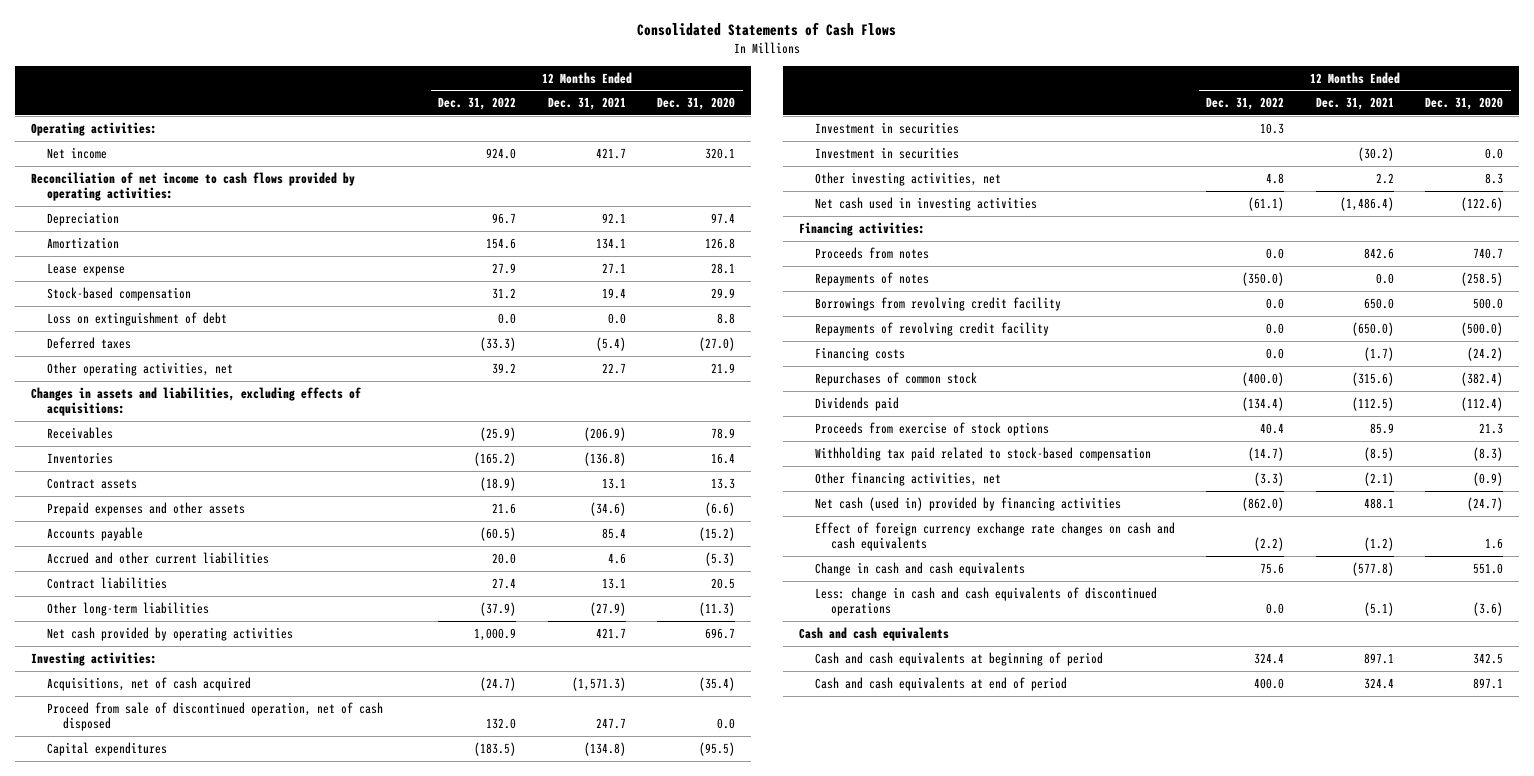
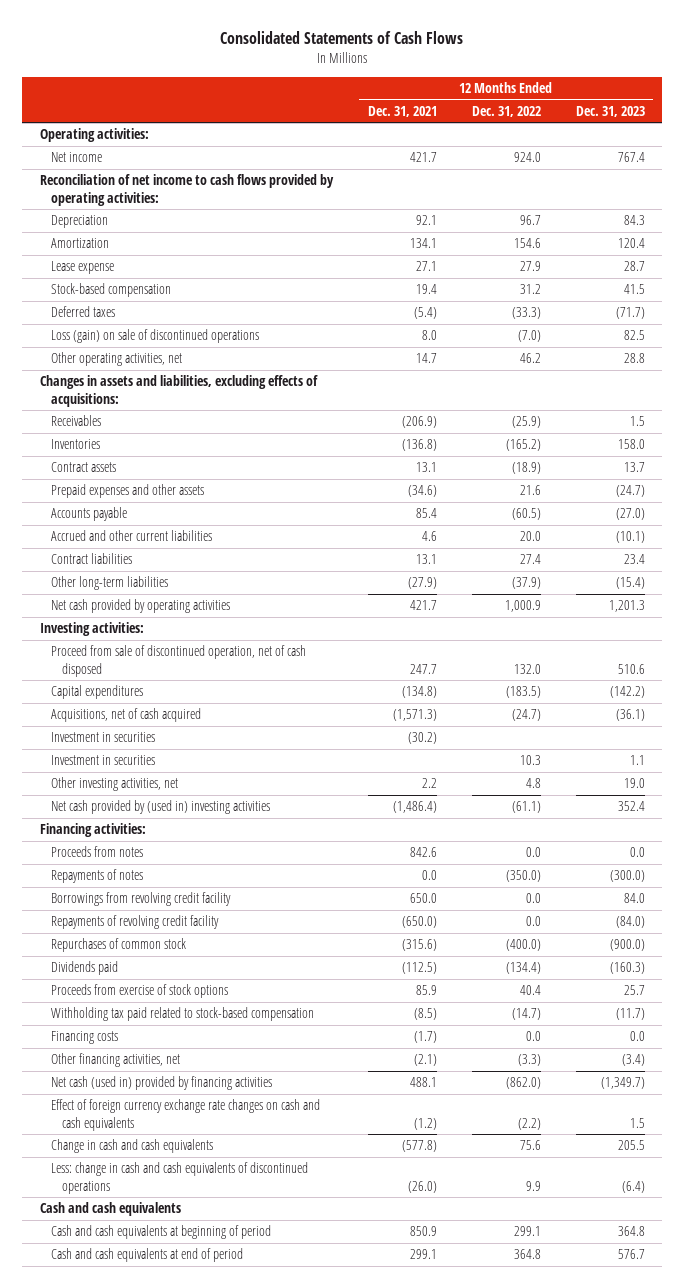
[656,97,735,111] Dec. 31, 2020 -> none
none -> [575,105,645,117] Dec. 31, 2023
[47,311,228,326] Loss on extinguishment of debt -> none
none -> [50,329,259,344] Loss (gain) on sale of discontinued operations
[492,362,517,374] 39.2 -> [519,353,541,364] 46.2
[601,362,626,374] 22.7 -> [415,353,437,364] 14.7
[47,676,252,691] Acquisitions, net of cash acquired -> [50,708,201,723] Acquisitions, net of cash acquired
[815,121,960,134] Investment in securities -> [50,755,155,766] Investment in securities
[815,196,1038,211] Net cash used in investing activities -> [50,800,270,815] Net cash provided by (used in) investing activities
[815,346,906,361] Financing costs -> [50,1031,118,1045] Financing costs
[1266,603,1285,615] 0.0 -> [525,1180,541,1191] 9.9
[1363,602,1394,617] (5.1) -> [407,1180,437,1193] (26.0)
[1254,652,1285,664] 324.4 -> [513,1226,541,1237] 299.1
[1363,652,1394,664] 897.1 -> [409,1226,437,1237] 850.9
[1254,677,1285,689] 400.0 -> [513,1249,541,1260] 364.8
[1363,677,1394,689] 324.4 -> [409,1249,437,1260] 299.1

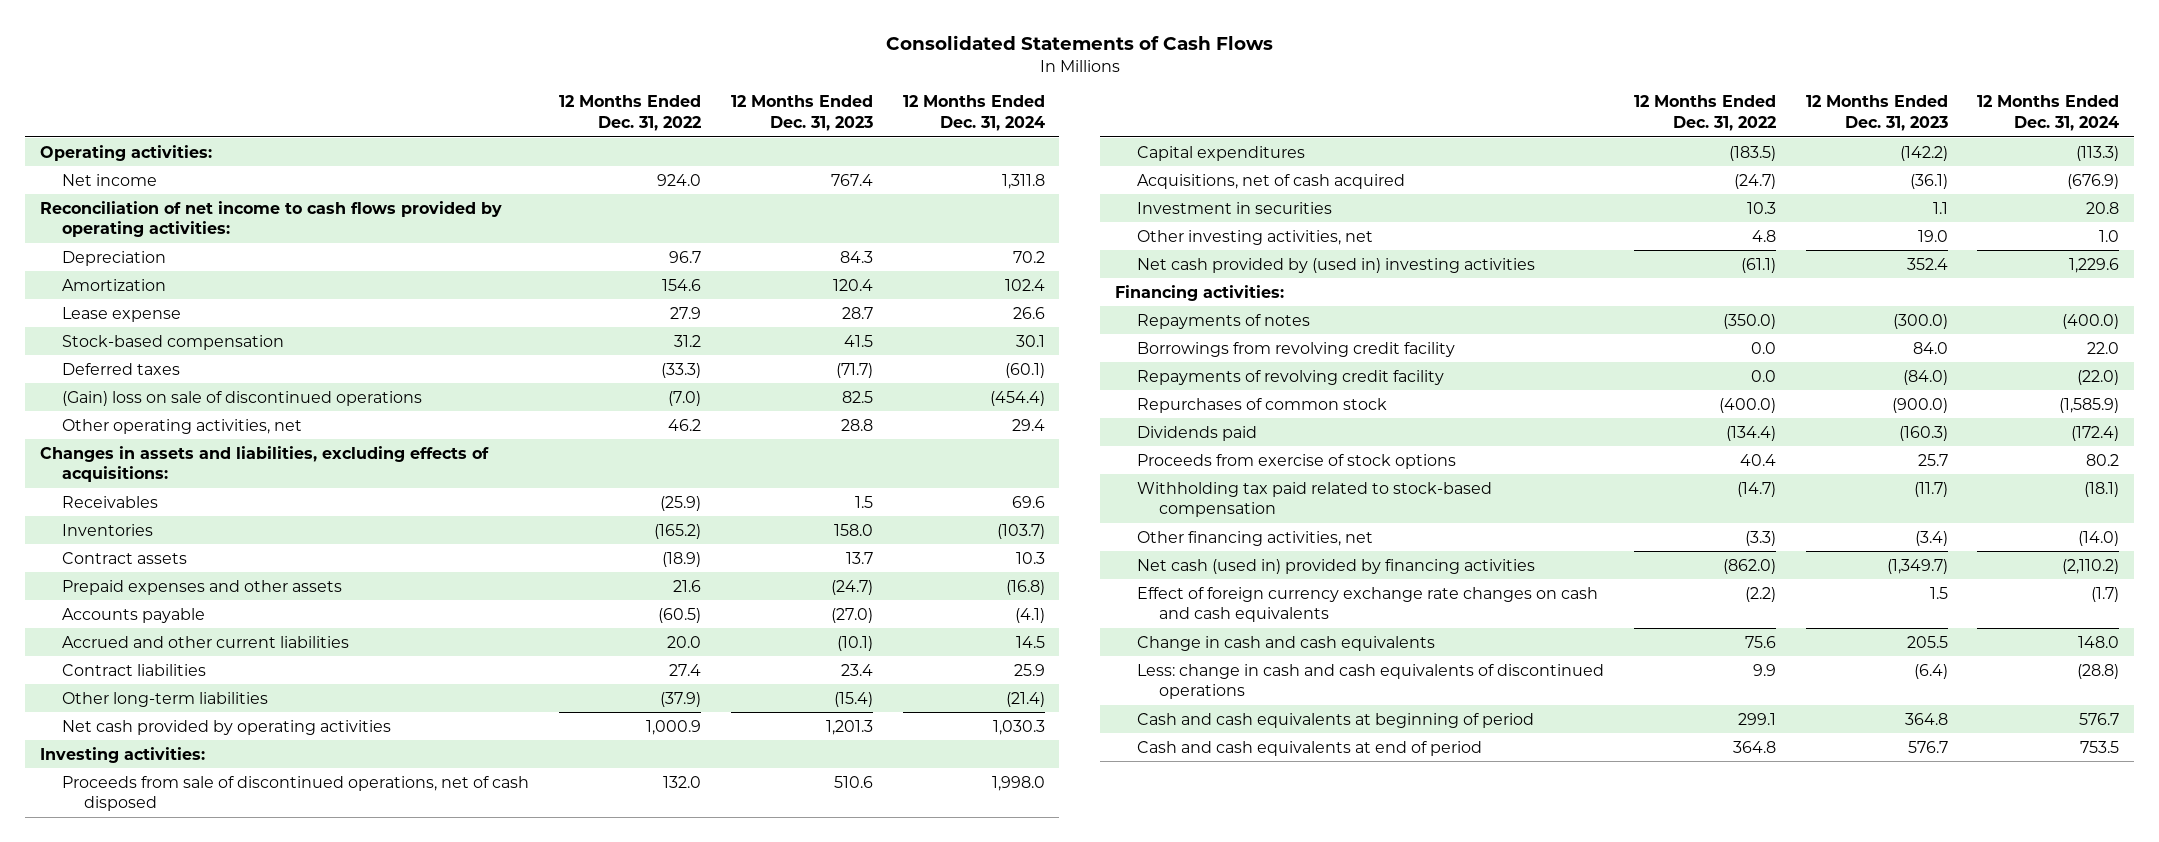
[367,105,437,117] Dec. 31, 2021 -> none
none -> [902,95,1045,132] 12 Months Ended Dec. 31, 2024
[50,329,259,344] Loss (gain) on sale of discontinued operations -> [61,390,422,406] (Gain) loss on sale of discontinued operations
[50,645,306,677] Proceed from sale of discontinued operation, net of cash disposed -> [61,775,529,812] Proceeds from sale of discontinued operations, net of cash disposed
[50,732,155,743] Investment in securities -> none
[50,846,143,858] Proceeds from notes -> none
[50,1031,118,1045] Financing costs -> none
[39,1202,181,1217] Cash and cash equivalents -> none

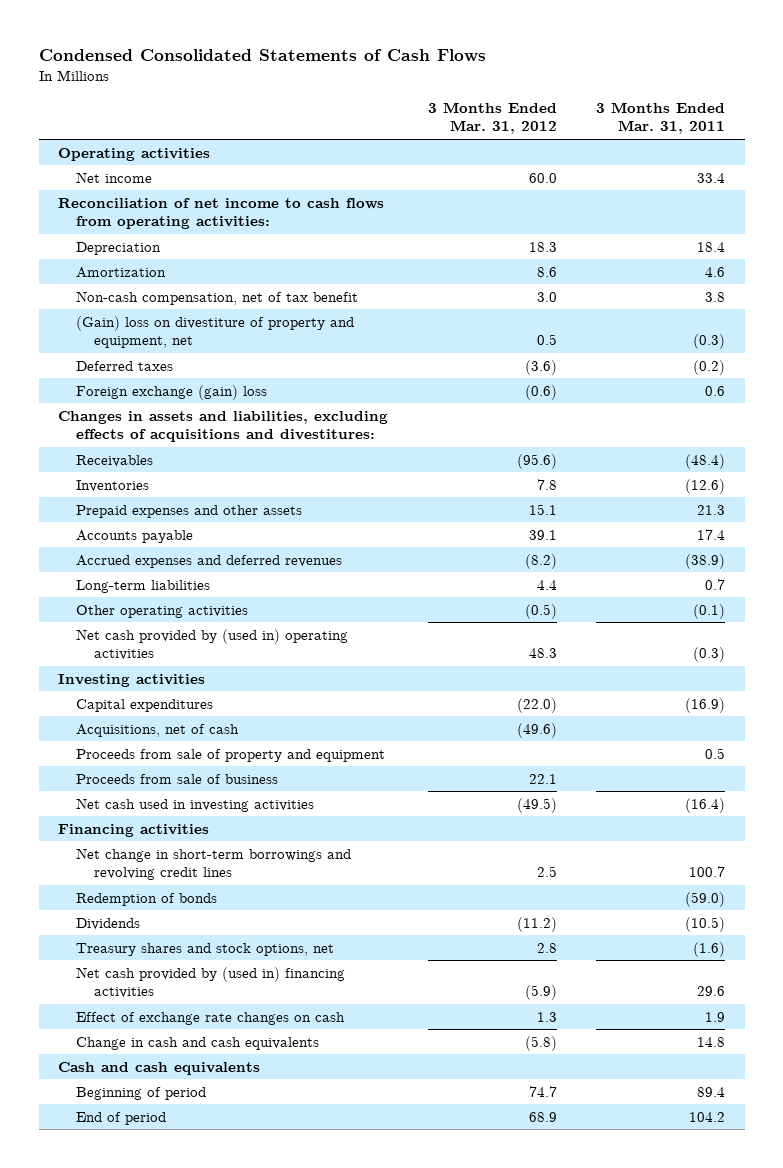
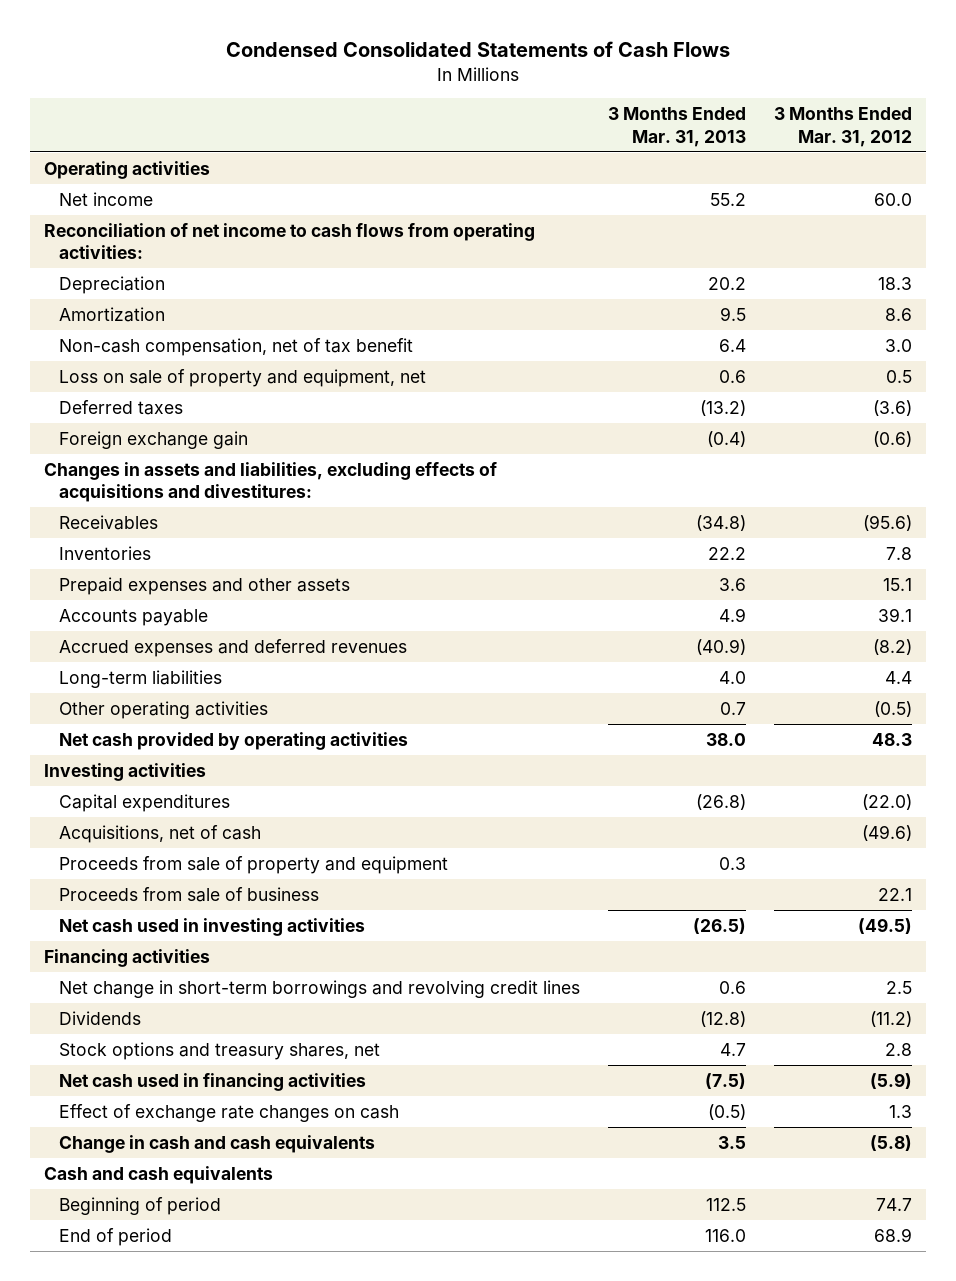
[595,102,725,135] 3 Months Ended Mar. 31, 2011 -> none
none -> [607,107,746,147] 3 Months Ended Mar. 31, 2013
[76,315,355,349] (Gain) loss on divestiture of property and equipment, net -> [58,368,426,387] Loss on sale of property and equipment, net
[76,384,268,400] Foreign exchange (gain) loss -> [58,430,248,449] Foreign exchange gain
[76,628,349,661] Net cash provided by (used in) operating activities -> [58,731,408,750] Net cash provided by operating activities
[76,892,218,906] Redemption of bonds -> none
[76,942,335,956] Treasury shares and stock options, net -> [58,1041,380,1060] Stock options and treasury shares, net
[76,966,346,999] Net cash provided by (used in) financing activities -> [58,1072,366,1091] Net cash used in financing activities

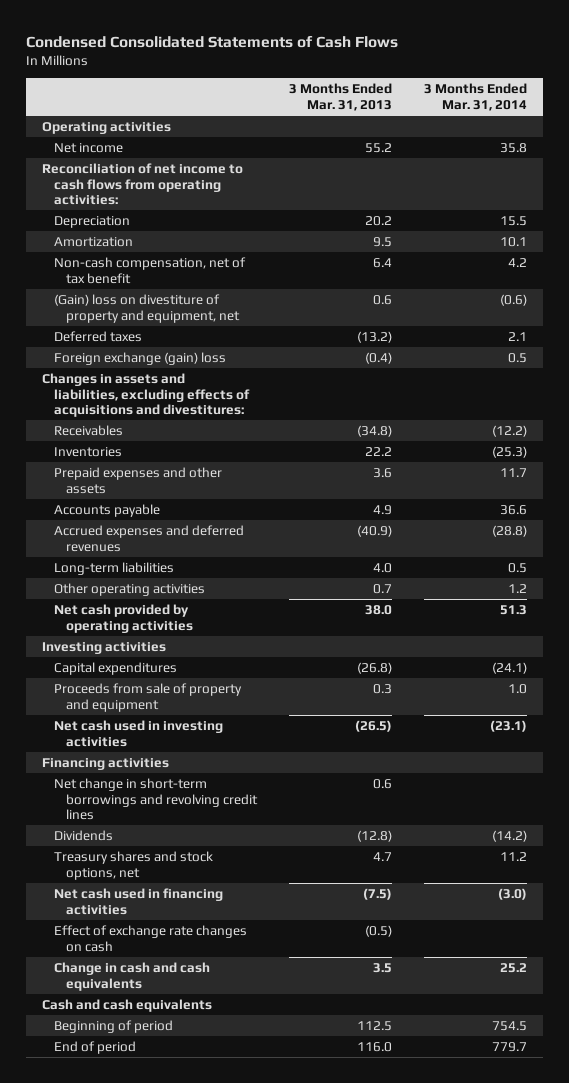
[773,107,912,147] 3 Months Ended Mar. 31, 2012 -> none
none -> [423,83,527,112] 3 Months Ended Mar. 31, 2014
[58,368,426,387] Loss on sale of property and equipment, net -> [54,293,240,323] (Gain) loss on divestiture of property and equipment, net
[58,430,248,449] Foreign exchange gain -> [54,351,227,365] Foreign exchange (gain) loss
[58,824,261,843] Acquisitions, net of cash -> none
[58,886,319,902] Proceeds from sale of business -> none
[58,1041,380,1060] Stock options and treasury shares, net -> [54,850,214,880] Treasury shares and stock options, net

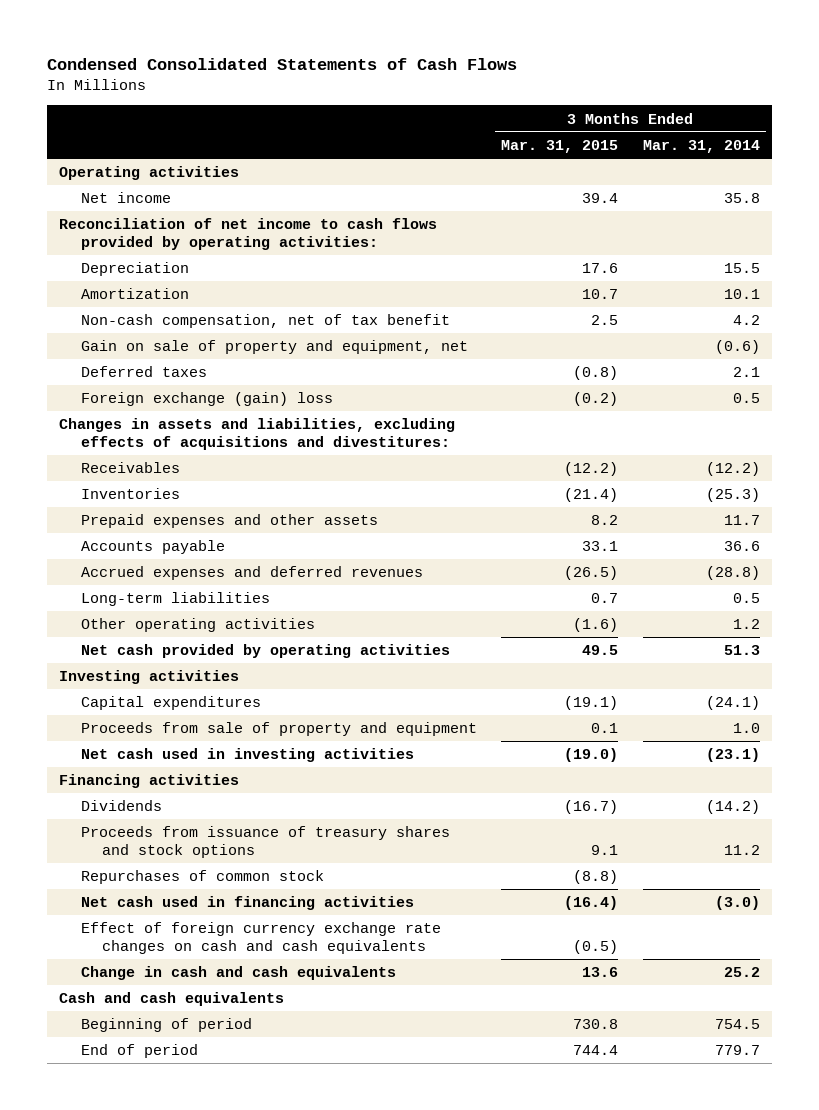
[288,83,392,112] 3 Months Ended Mar. 31, 2013 -> none
none -> [501,139,619,153] Mar. 31, 2015
[42,162,244,206] Reconciliation of net income to cash flows from operating activities: -> [59,218,438,250] Reconciliation of net income to cash flows provided by operating activities:
[54,293,240,323] (Gain) loss on divestiture of property and equipment, net -> [80,340,468,355] Gain on sale of property and equipment, net
[54,777,258,821] Net change in short-term borrowings and revolving credit lines -> none
[54,850,214,880] Treasury shares and stock options, net -> [80,826,450,858] Proceeds from issuance of treasury shares and stock options
none -> [80,870,324,885] Repurchases of common stock
[54,924,248,952] Effect of exchange rate changes on cash -> [80,922,441,954] Effect of foreign currency exchange rate changes on cash and cash equivalents

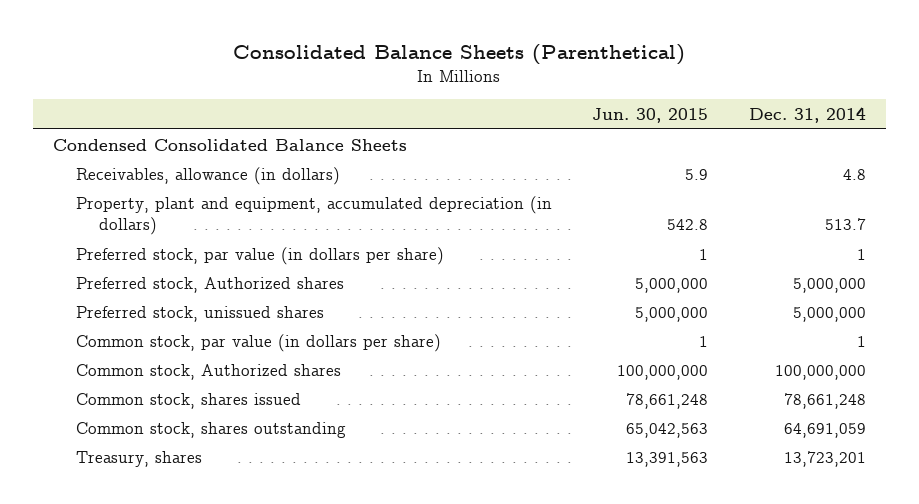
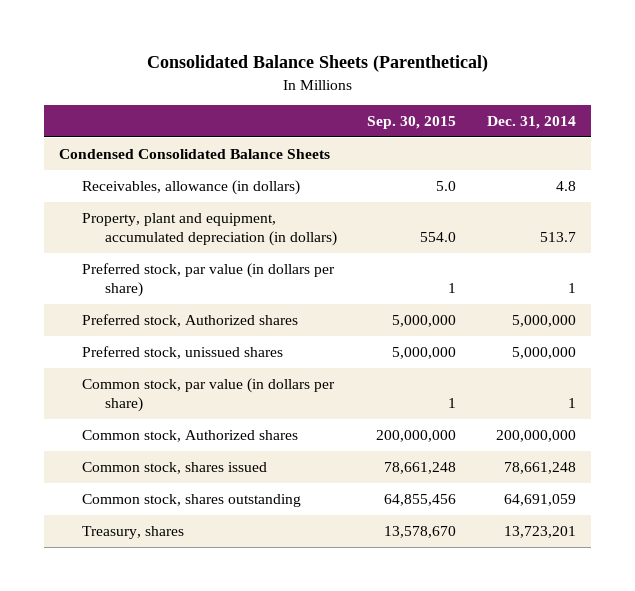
[592,107,709,123] Jun. 30, 2015 -> none
none -> [367,115,457,129] Sep. 30, 2015
[774,364,866,380] 100,000,000 -> [495,429,576,442] 200,000,000

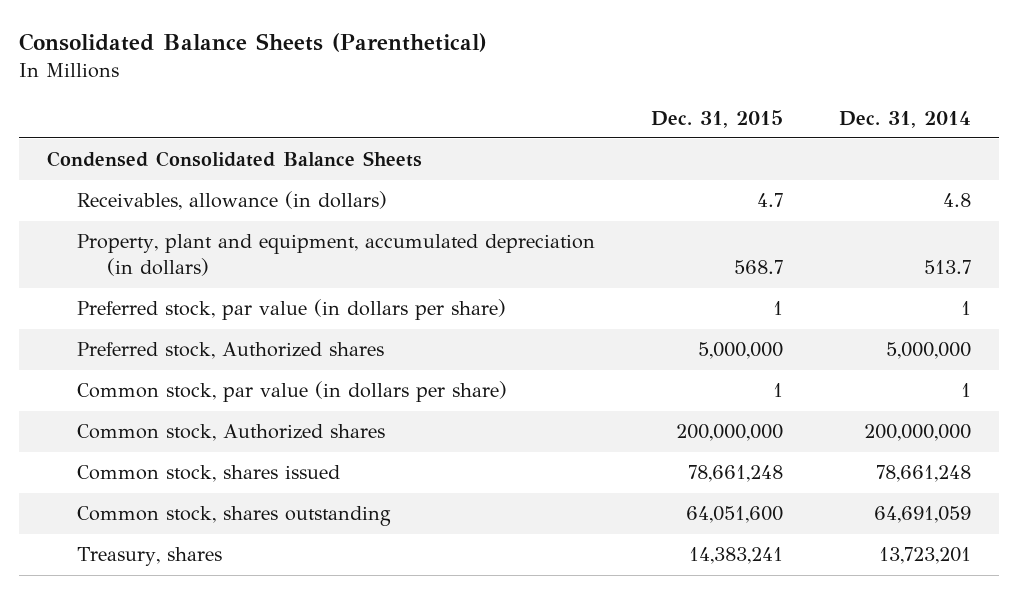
[367,115,457,129] Sep. 30, 2015 -> none
none -> [651,109,784,128] Dec. 31, 2015
[82,345,284,359] Preferred stock, unissued shares -> none

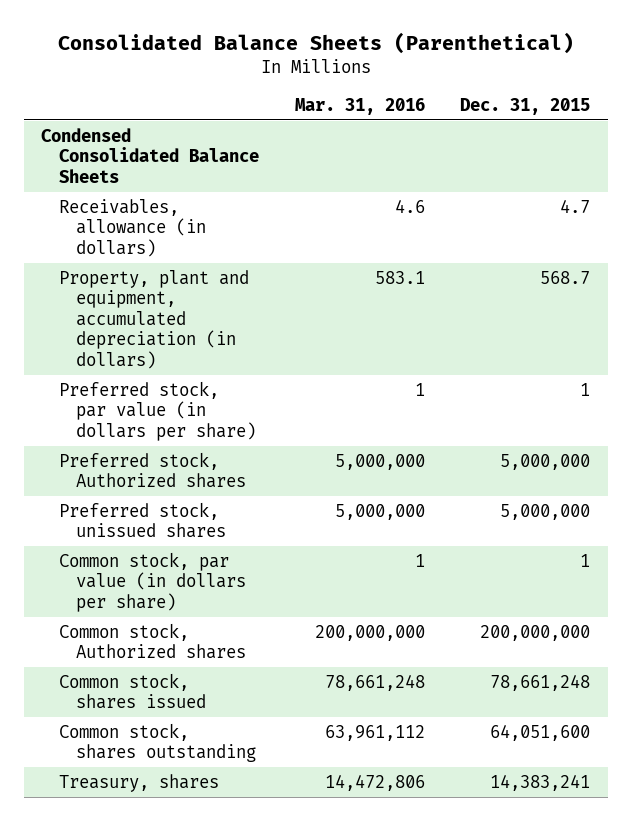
[839,110,972,128] Dec. 31, 2014 -> none
none -> [294,98,425,116] Mar. 31, 2016
none -> [58,501,227,539] Preferred stock, unissued shares

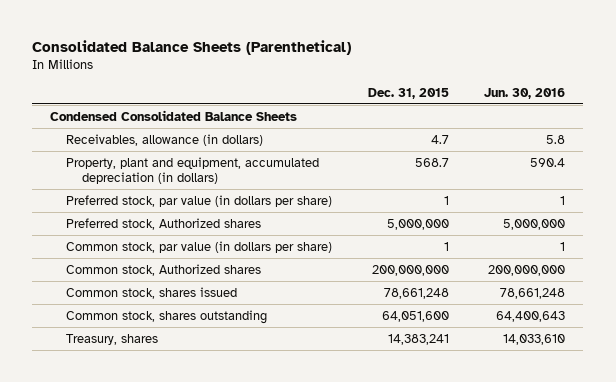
[294,98,425,116] Mar. 31, 2016 -> none
none -> [484,87,566,99] Jun. 30, 2016
[58,501,227,539] Preferred stock, unissued shares -> none

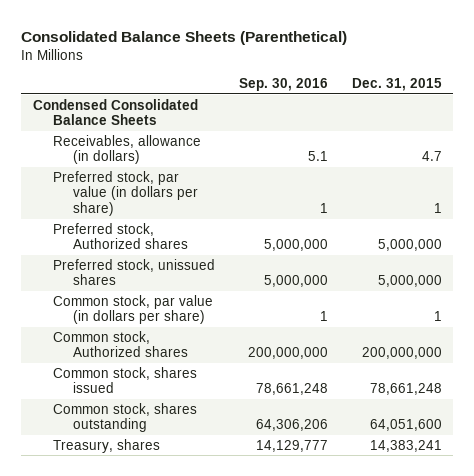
[484,87,566,99] Jun. 30, 2016 -> none
none -> [238,78,328,92] Sep. 30, 2016
[66,156,320,184] Property, plant and equipment, accumulated depreciation (in dollars) -> none
none -> [52,258,215,286] Preferred stock, unissued shares

